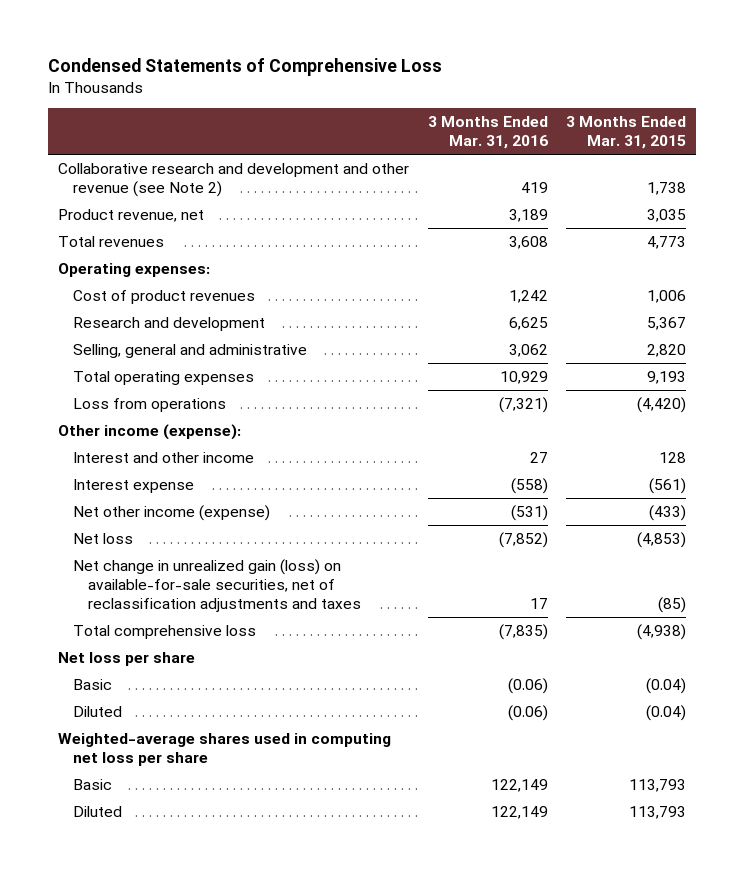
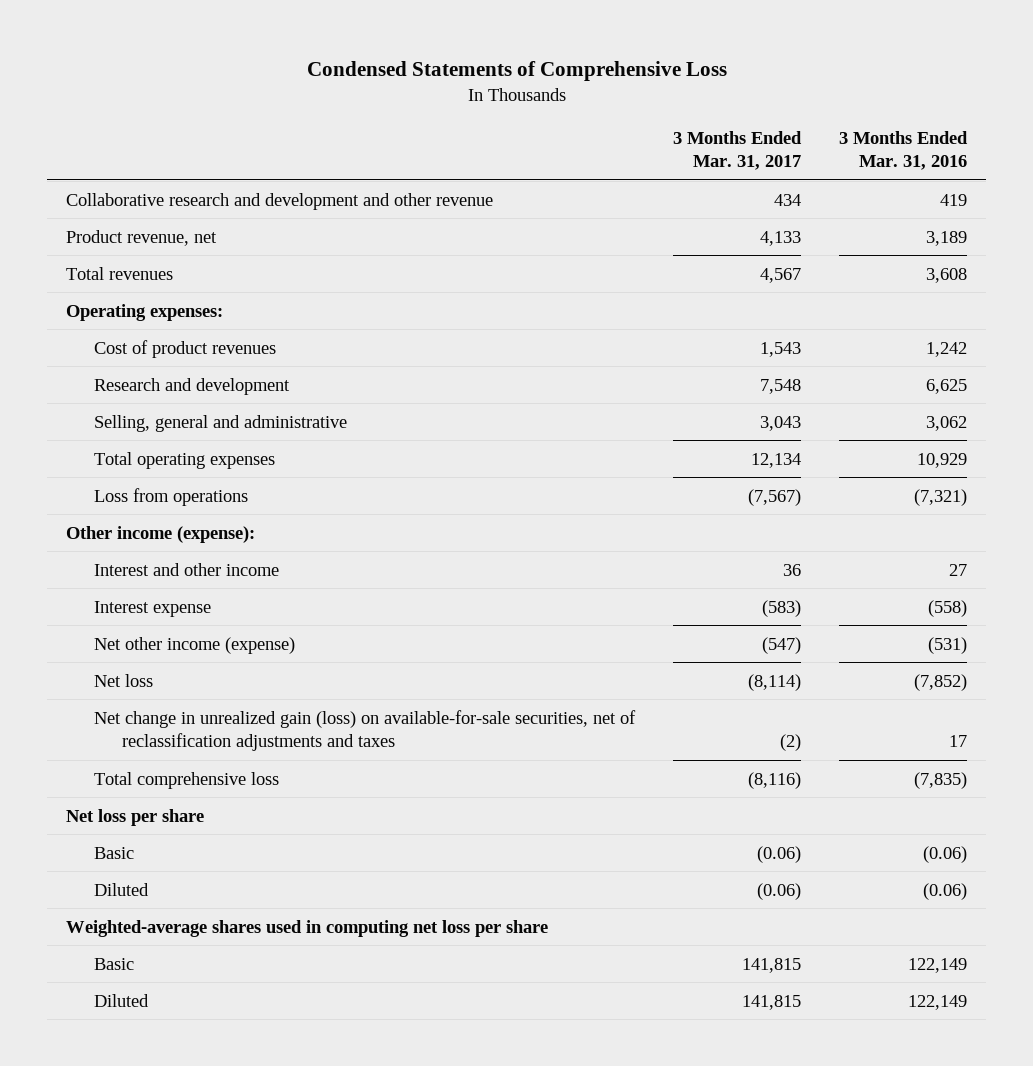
[566,116,687,150] 3 Months Ended Mar. 31, 2015 -> none
none -> [673,130,803,171] 3 Months Ended Mar. 31, 2017
[57,163,409,197] Collaborative research and development and other revenue (see Note 2) -> [66,192,494,210] Collaborative research and development and other revenue

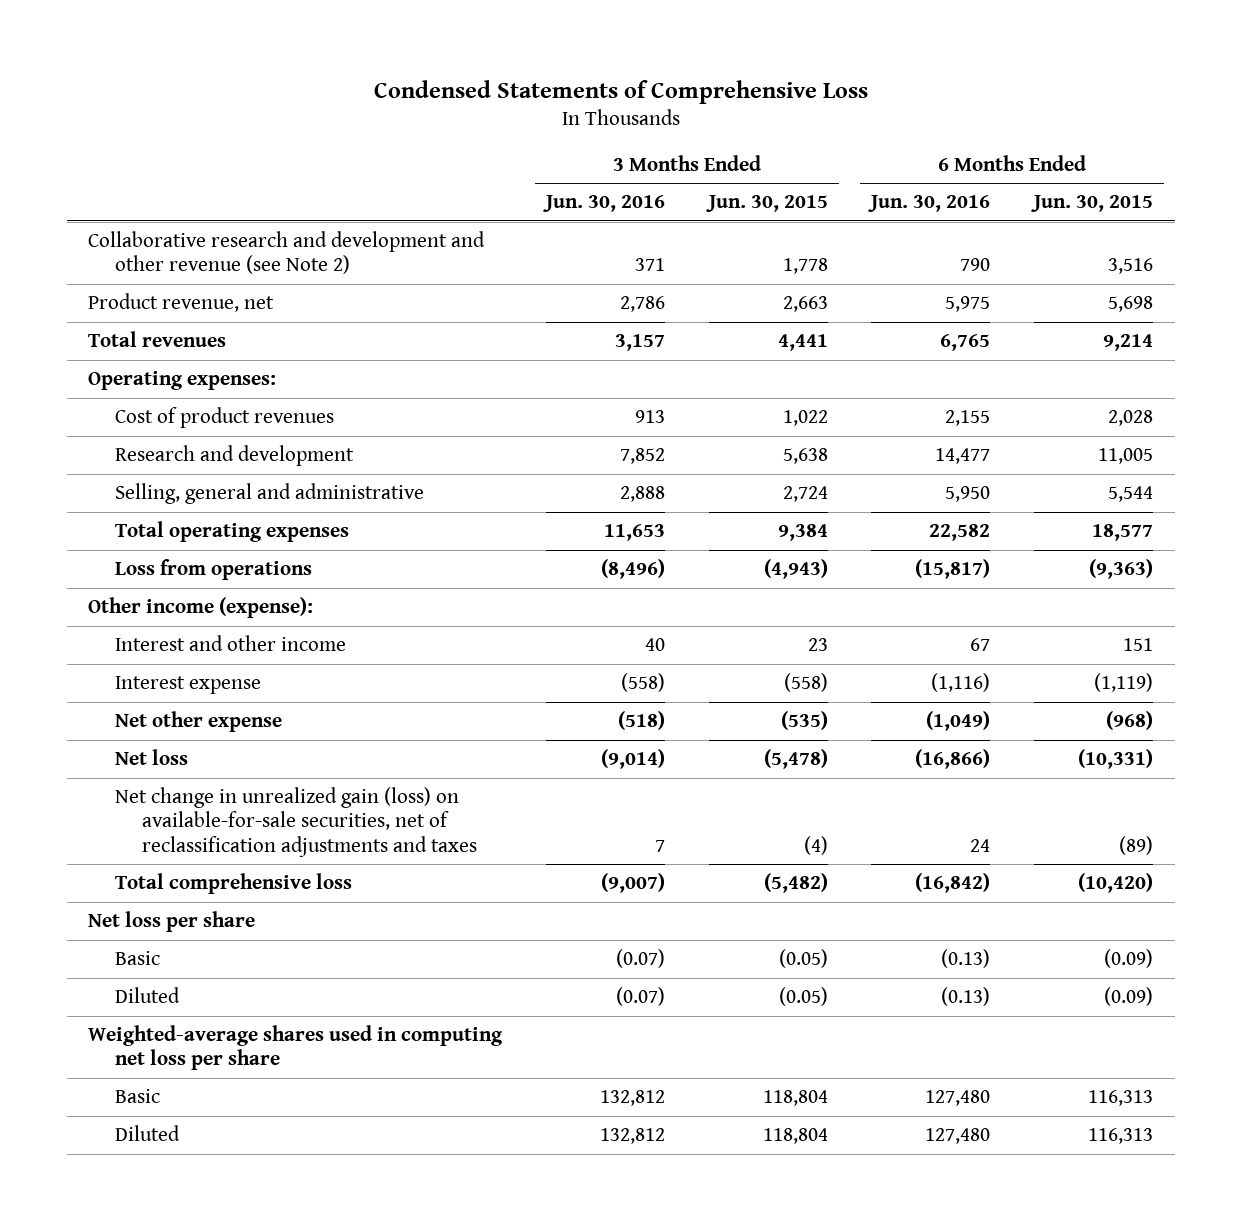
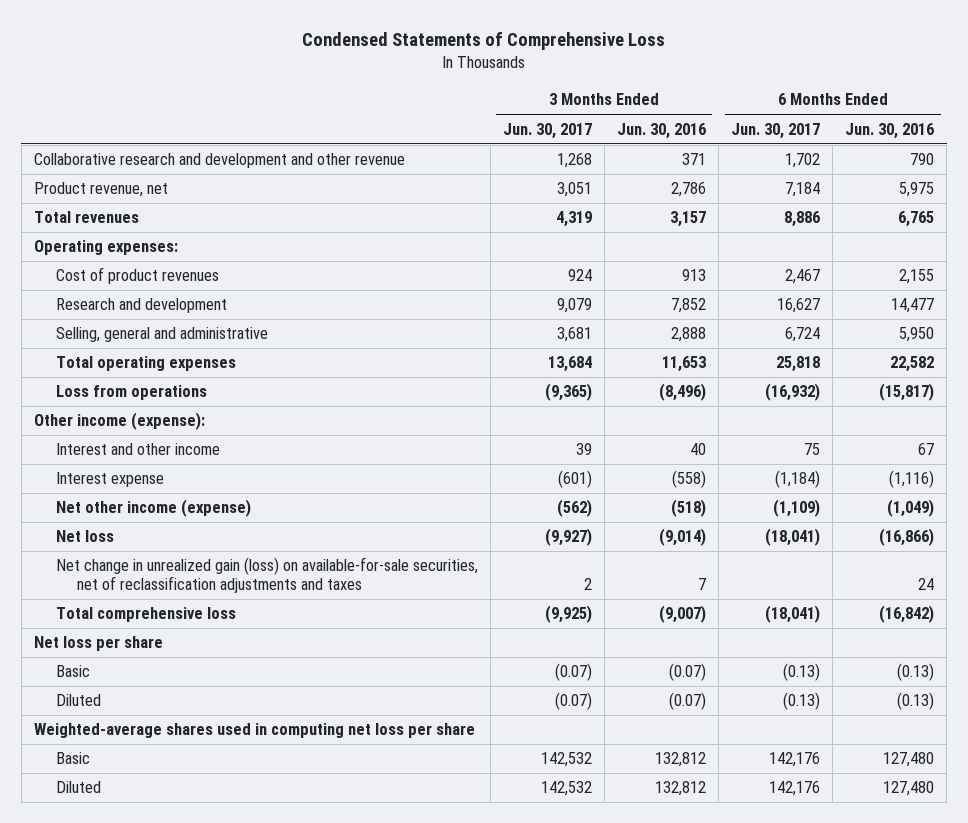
[705,195,828,213] Jun. 30, 2015 -> none
[1030,195,1153,213] Jun. 30, 2015 -> none
none -> [502,122,592,139] Jun. 30, 2017
none -> [731,122,821,139] Jun. 30, 2017
[88,231,486,275] Collaborative research and development and other revenue (see Note 2) -> [33,153,405,169] Collaborative research and development and other revenue
[115,711,283,733] Net other expense -> [55,499,251,518] Net other income (expense)

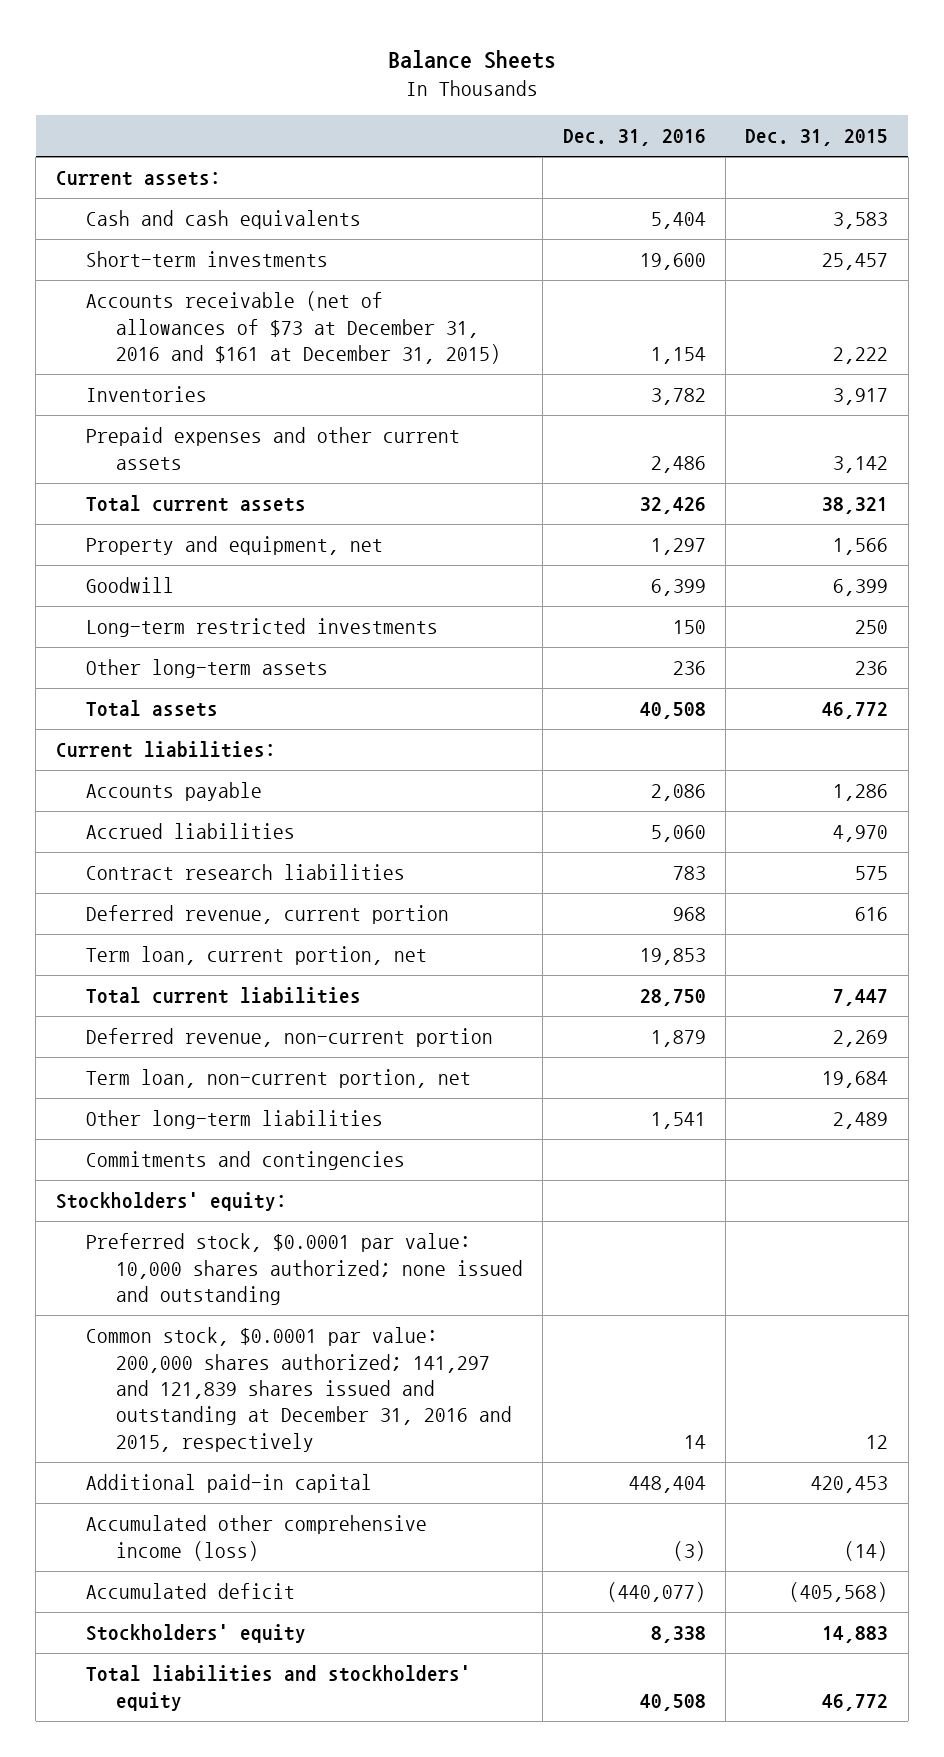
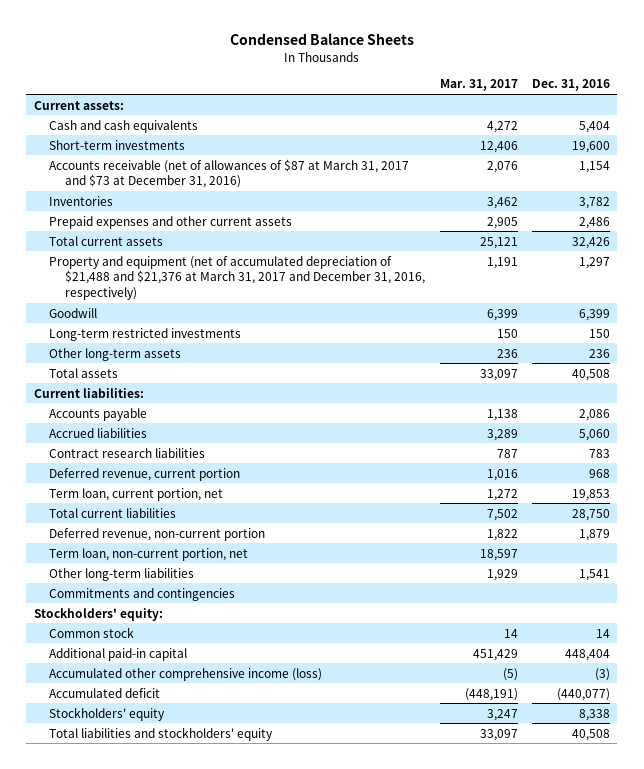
[388,50,557,70] Balance Sheets -> [229,33,414,46] Condensed Balance Sheets
[745,129,889,147] Dec. 31, 2015 -> none
none -> [439,79,518,92] Mar. 31, 2017
[85,291,501,364] Accounts receivable (net of allowances of $73 at December 31, 2016 and $161 at December 31, 2015) -> [49,158,410,189] Accounts receivable (net of allowances of $87 at March 31, 2017 and $73 at December 31, 2016)
[85,536,383,556] Property and equipment, net -> [49,255,426,300] Property and equipment (net of accumulated depreciation of $21,488 and $21,376 at March 31, 2017 and December 31, 2016, respectively)
[85,1233,523,1305] Preferred stock, $0.0001 par value: 10,000 shares authorized; none issued and outstanding -> none
[85,1327,512,1452] Common stock, $0.0001 par value: 200,000 shares authorized; 141,297 and 121,839 shares issued and outstanding at December 31, 2016 and 2015, respectively -> [49,626,135,638] Common stock

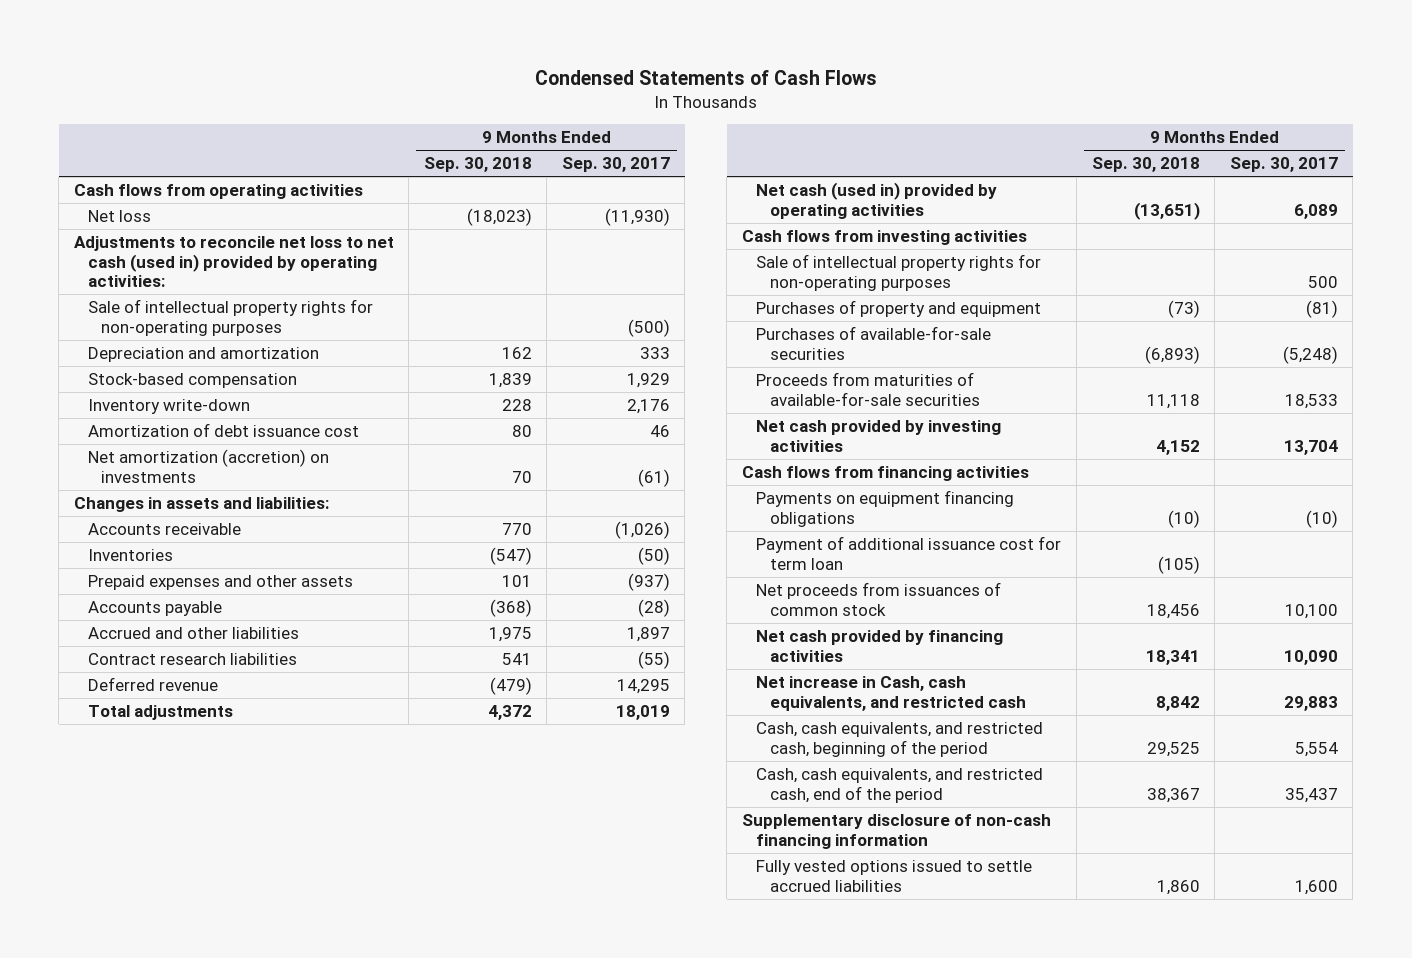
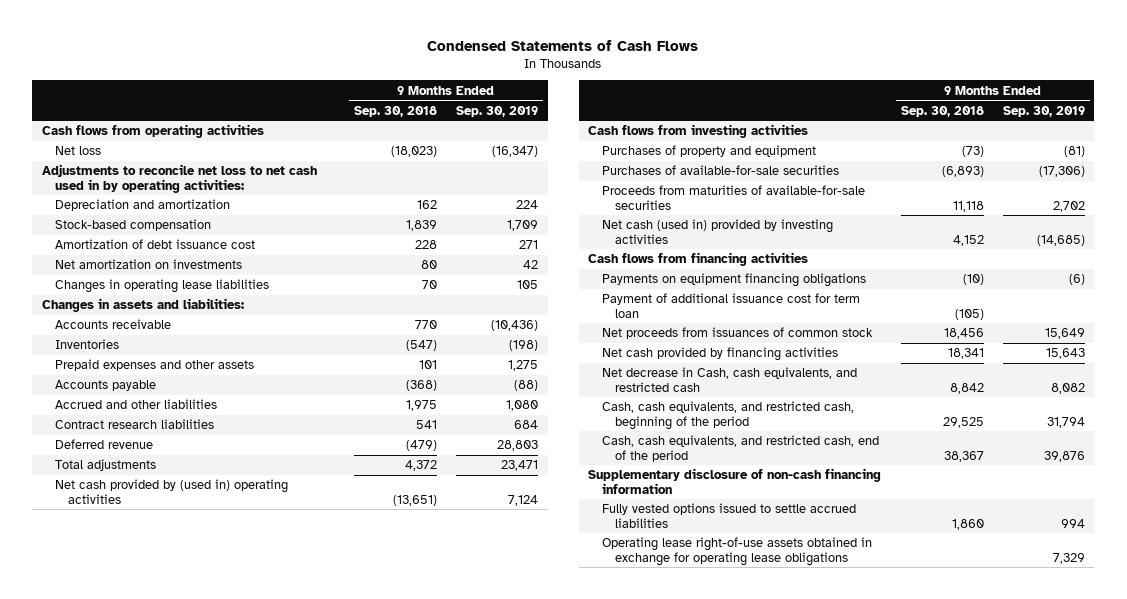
[561,157,670,173] Sep. 30, 2017 -> none
none -> [456,105,539,117] Sep. 30, 2019
[87,298,373,336] Sale of intellectual property rights for non-operating purposes -> none
[73,235,394,288] Adjustments to reconcile net loss to net cash (used in) provided by operating activities: -> [41,164,317,193] Adjustments to reconcile net loss to net cash used in by operating activities:
[87,398,250,414] Inventory write-down -> none
[511,424,532,437] 80 -> [414,240,437,250] 228
[87,448,329,483] Net amortization (accretion) on investments -> [54,259,242,270] Net amortization on investments
[511,470,532,483] 70 -> [420,260,437,270] 80
none -> [54,279,269,294] Changes in operating lease liabilities
[755,181,997,219] Net cash (used in) provided by operating activities -> [54,479,288,504] Net cash provided by (used in) operating activities
[755,253,1041,291] Sale of intellectual property rights for non-operating purposes -> none
[755,419,1001,452] Net cash provided by investing activities -> [601,219,833,244] Net cash (used in) provided by investing activities
[755,675,1026,711] Net increase in Cash, cash equivalents, and restricted cash -> [601,367,857,392] Net decrease in Cash, cash equivalents, and restricted cash
none -> [601,537,872,566] Operating lease right-of-use assets obtained in exchange for operating lease obligations

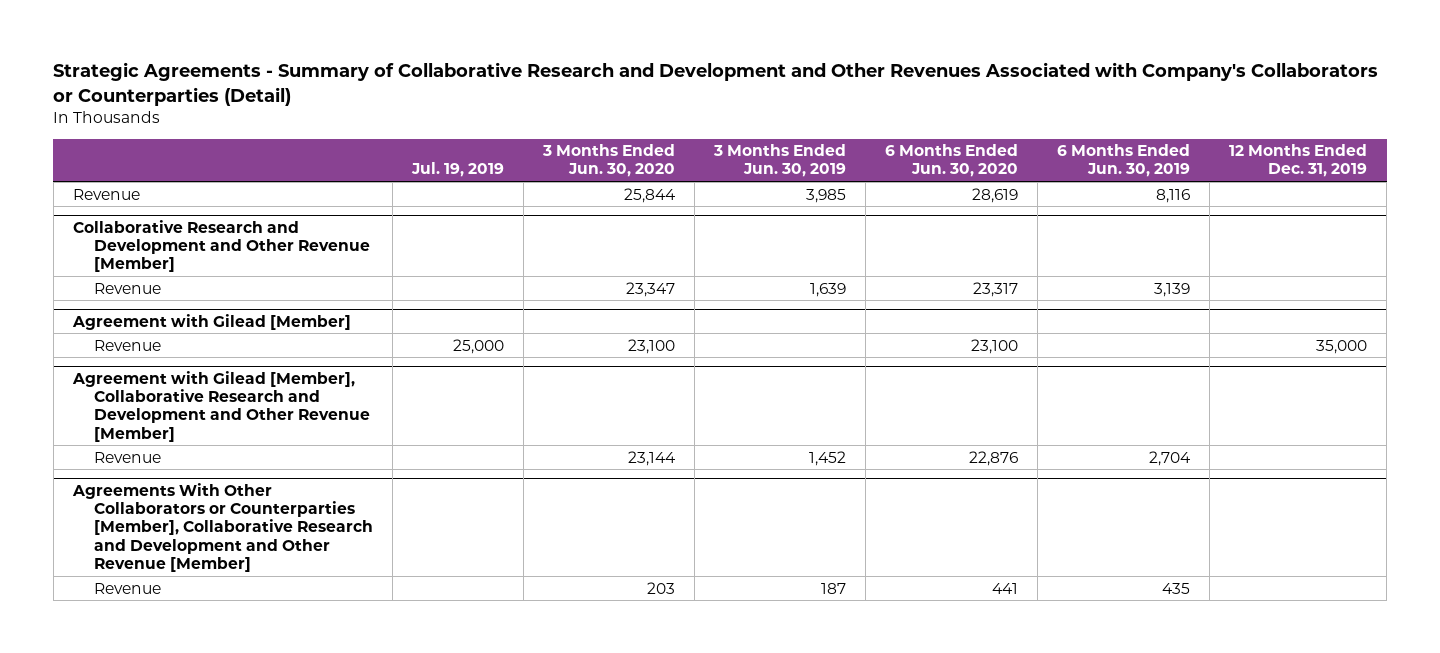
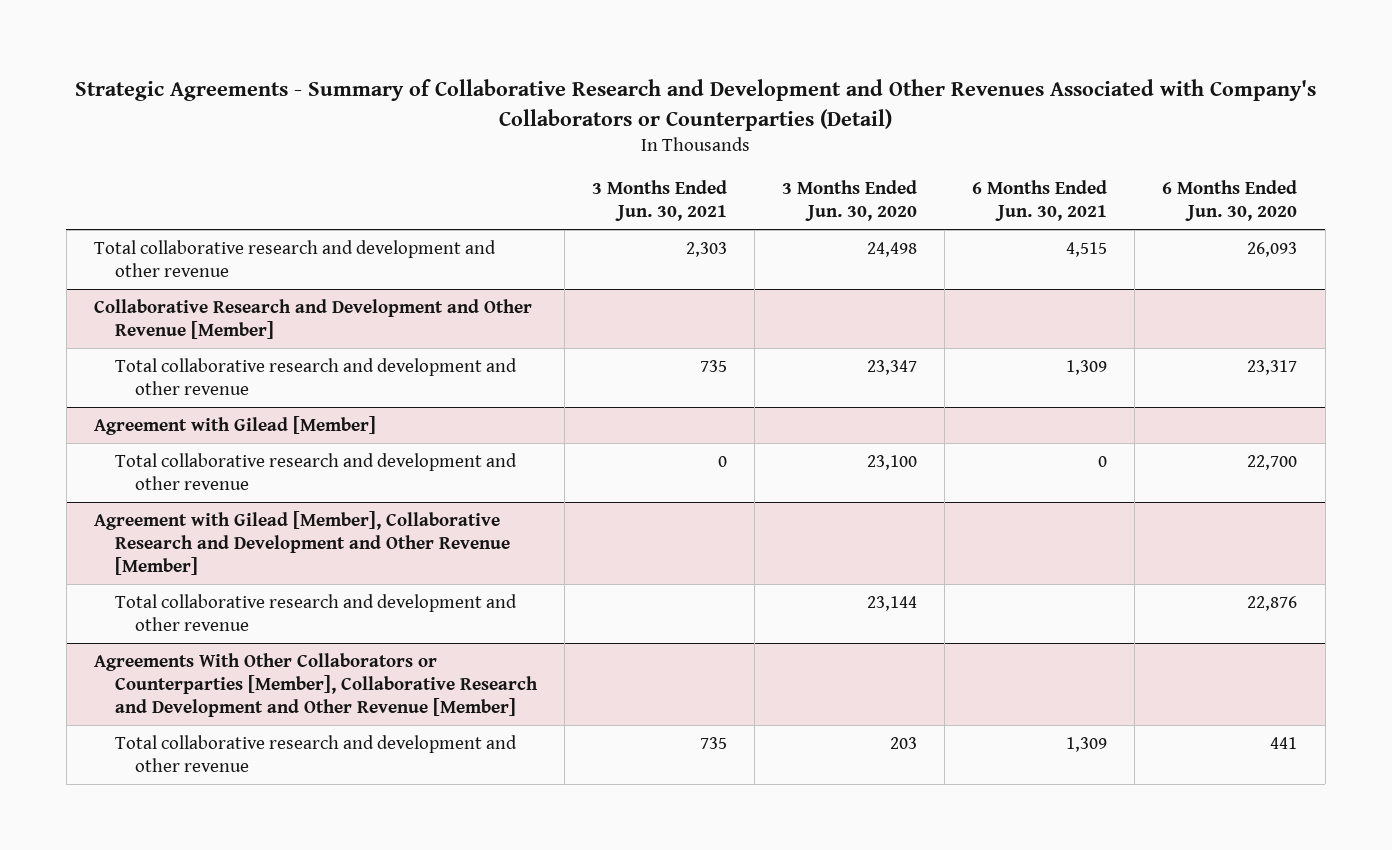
[411,162,505,178] Jul. 19, 2019 -> none
[713,144,847,178] 3 Months Ended Jun. 30, 2019 -> none
[1057,144,1191,178] 6 Months Ended Jun. 30, 2019 -> none
[1229,144,1368,178] 12 Months Ended Dec. 31, 2019 -> none
none -> [591,180,727,222] 3 Months Ended Jun. 30, 2021
none -> [972,180,1108,222] 6 Months Ended Jun. 30, 2021
[72,188,140,200] Revenue -> none
none -> [94,239,497,277] Total collaborative research and development and other revenue
[94,282,162,294] Revenue -> [114,357,517,395] Total collaborative research and development and other revenue
[94,339,162,351] Revenue -> none
none -> [114,452,517,490] Total collaborative research and development and other revenue
[94,451,162,463] Revenue -> [114,593,517,631] Total collaborative research and development and other revenue
[94,582,162,594] Revenue -> [114,734,517,772] Total collaborative research and development and other revenue

